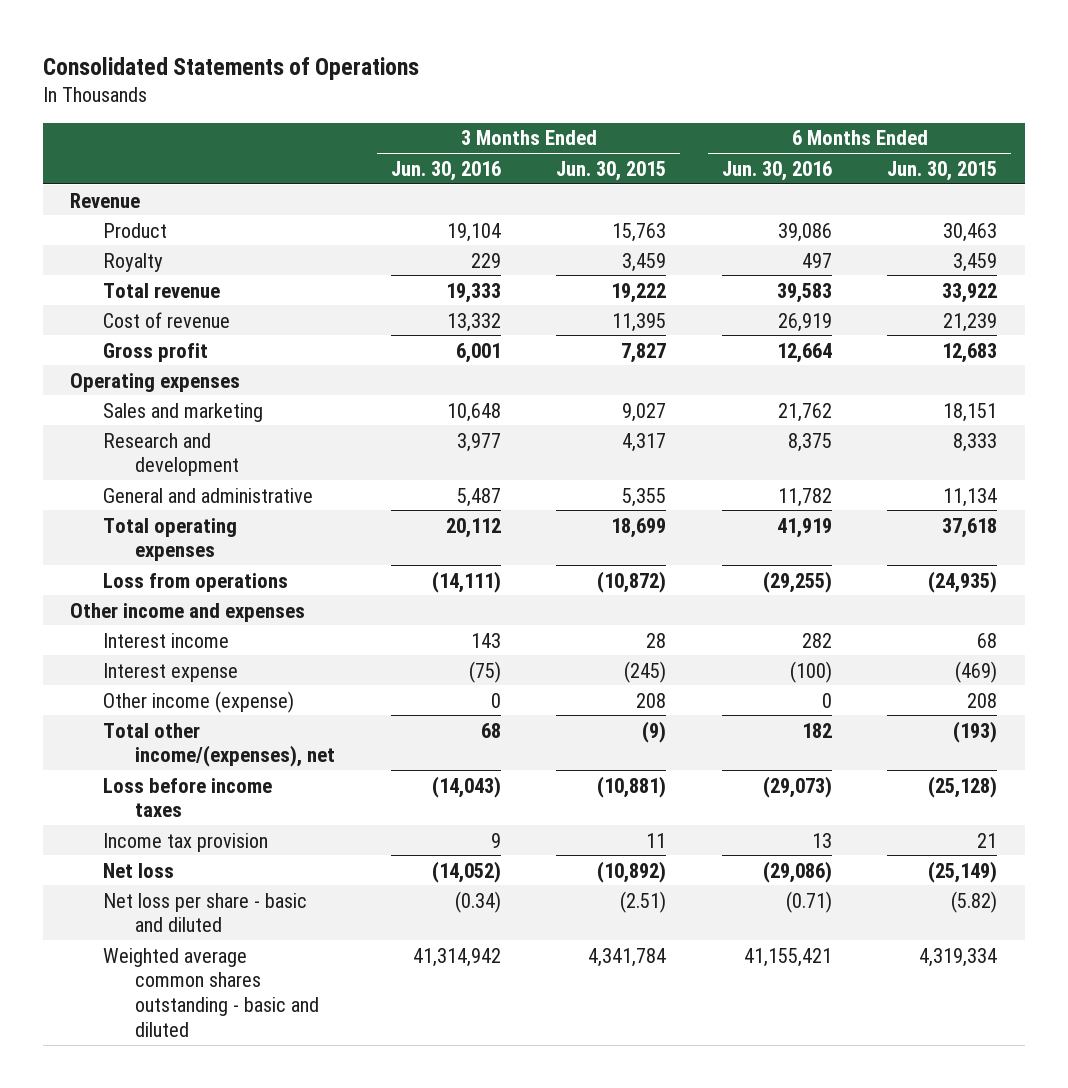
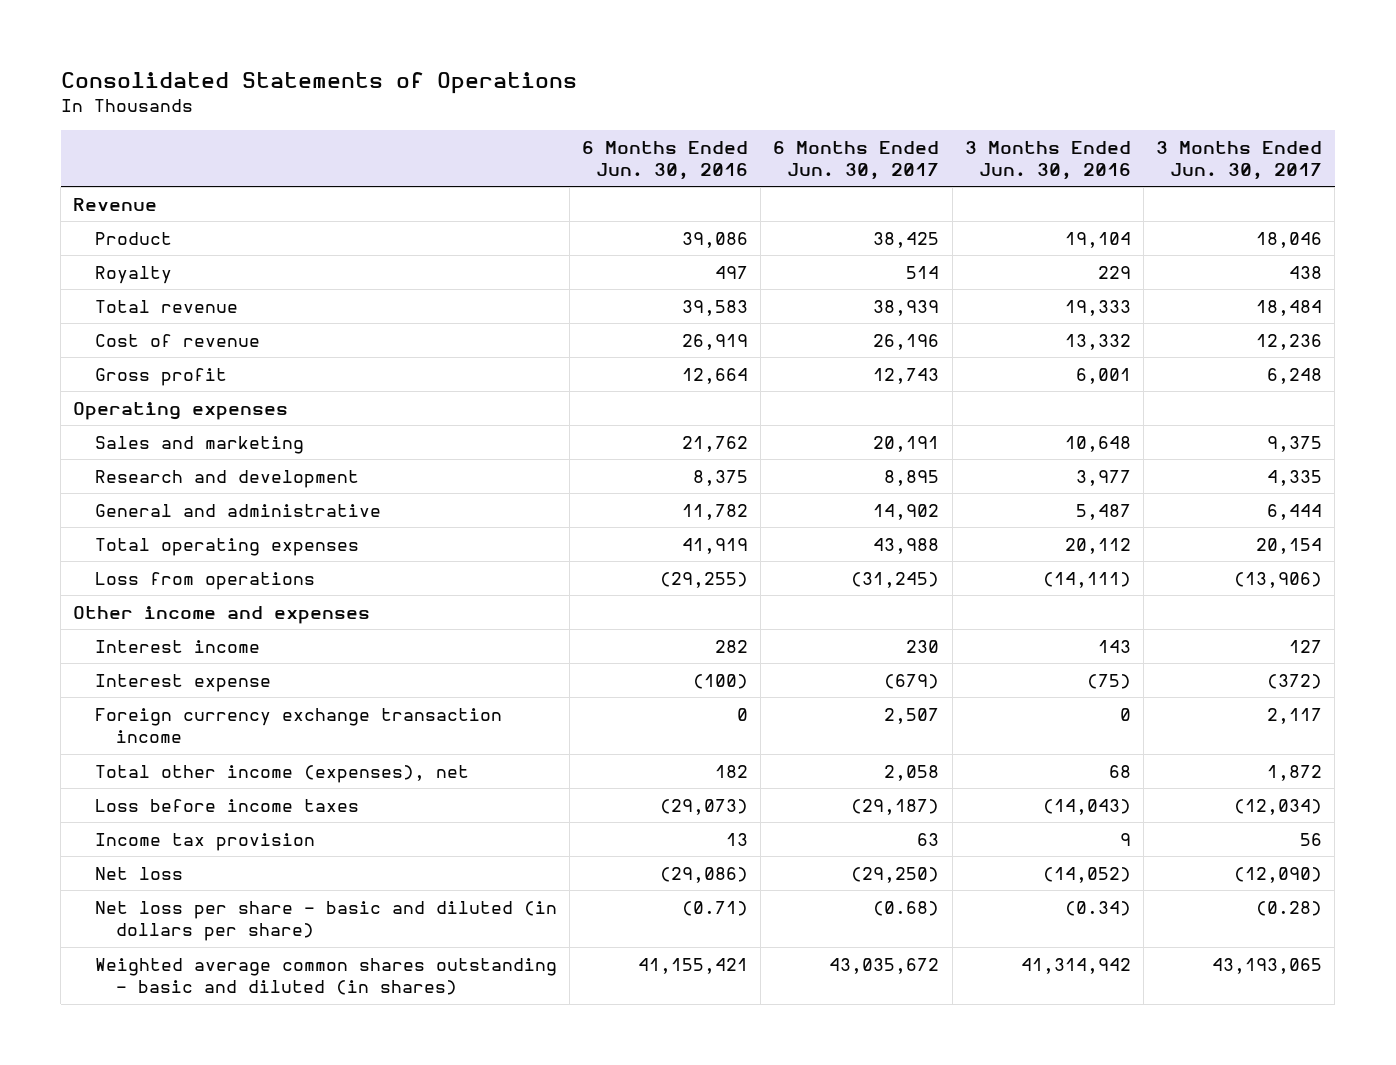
[556,160,667,181] Jun. 30, 2015 -> none
[887,160,998,181] Jun. 30, 2015 -> none
none -> [773,140,940,180] 6 Months Ended Jun. 30, 2017
none -> [1156,140,1323,180] 3 Months Ended Jun. 30, 2017
[102,690,294,713] Other income (expense) -> none
none -> [94,707,502,744] Foreign currency exchange transaction income
[102,722,336,768] Total other income/(expenses), net -> [94,764,469,783] Total other income (expenses), net
[102,892,307,933] Net loss per share - basic and diluted -> [94,900,557,942] Net loss per share - basic and diluted (in dollars per share)
[102,947,320,1037] Weighted average common shares outstanding - basic and diluted -> [94,957,557,996] Weighted average common shares outstanding - basic and diluted (in shares)

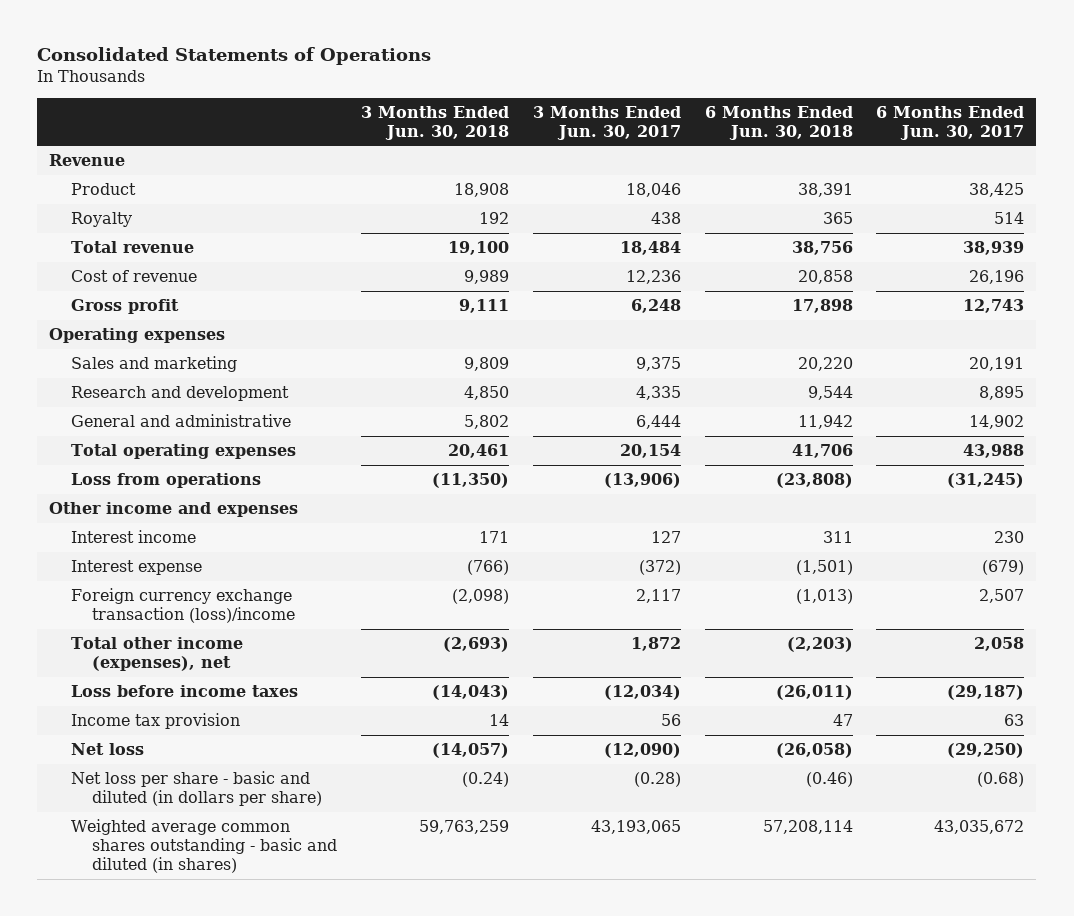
[581,140,748,180] 6 Months Ended Jun. 30, 2016 -> none
[964,140,1131,180] 3 Months Ended Jun. 30, 2016 -> none
none -> [360,105,509,140] 3 Months Ended Jun. 30, 2018
none -> [704,105,853,140] 6 Months Ended Jun. 30, 2018
[94,707,502,744] Foreign currency exchange transaction income -> [70,588,296,624] Foreign currency exchange transaction (loss)/income

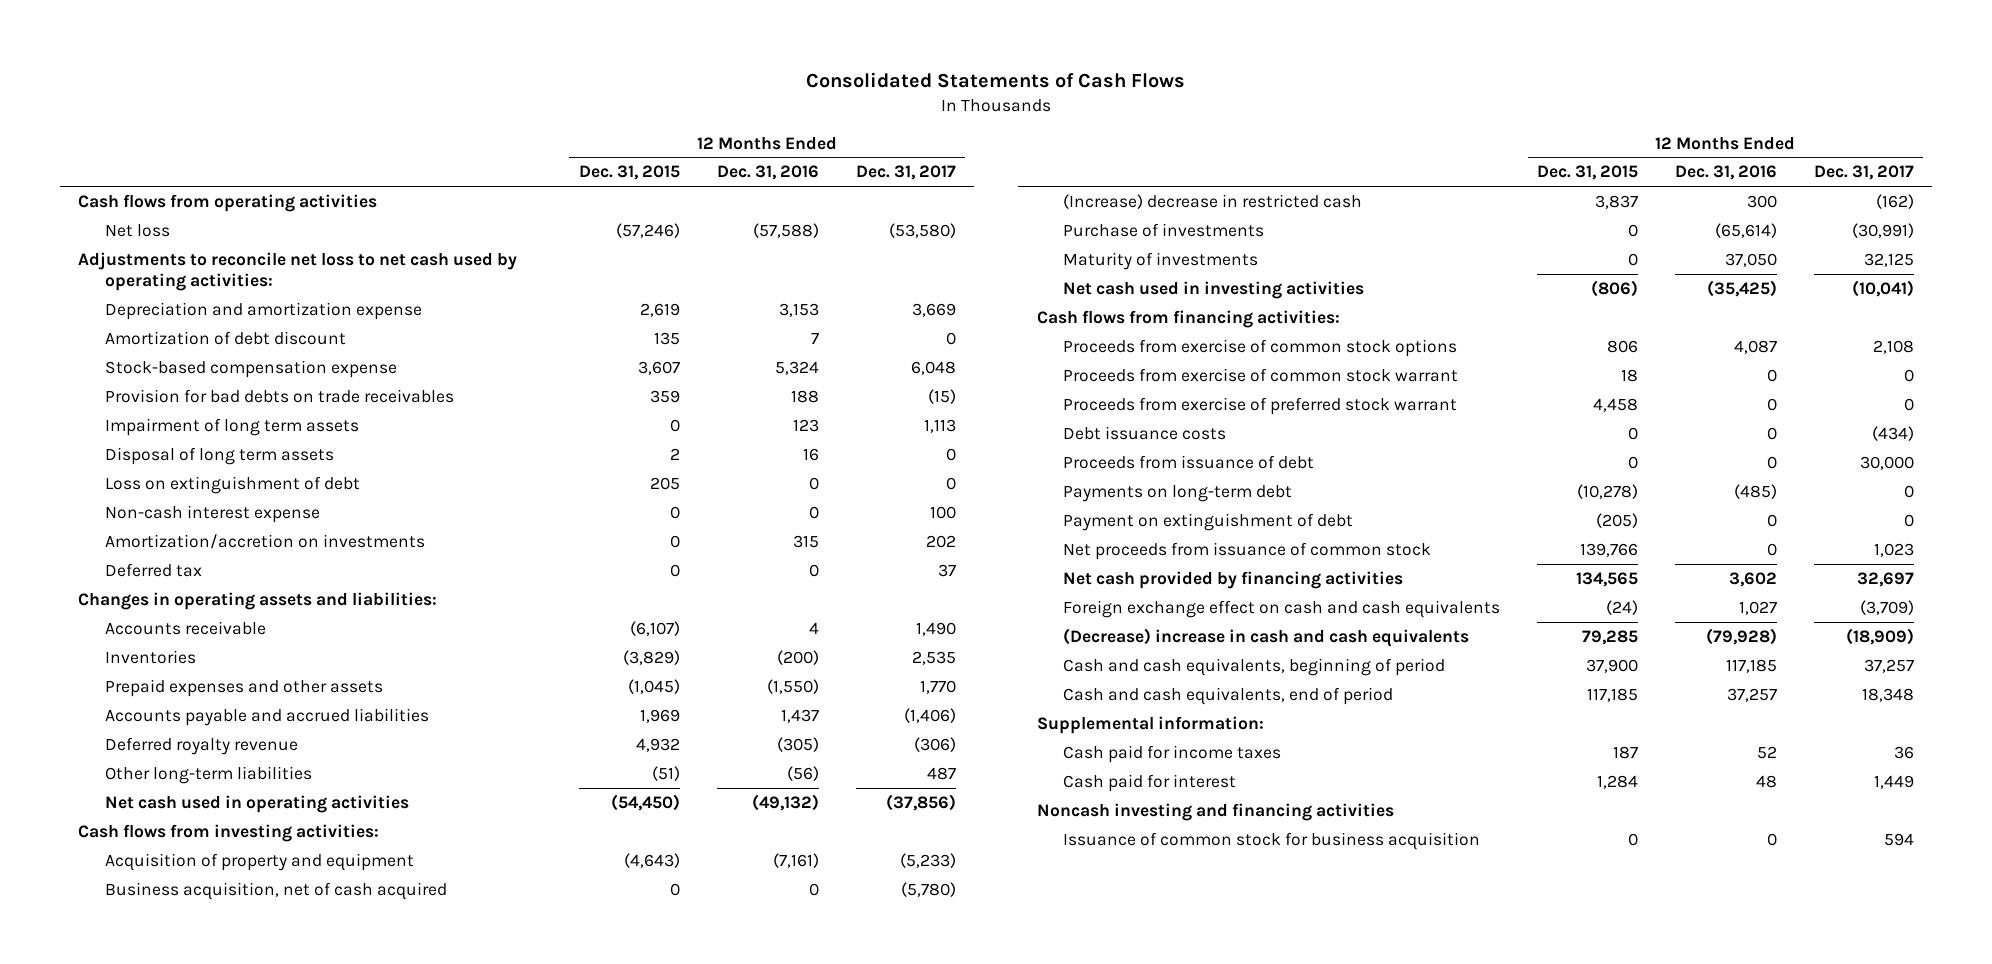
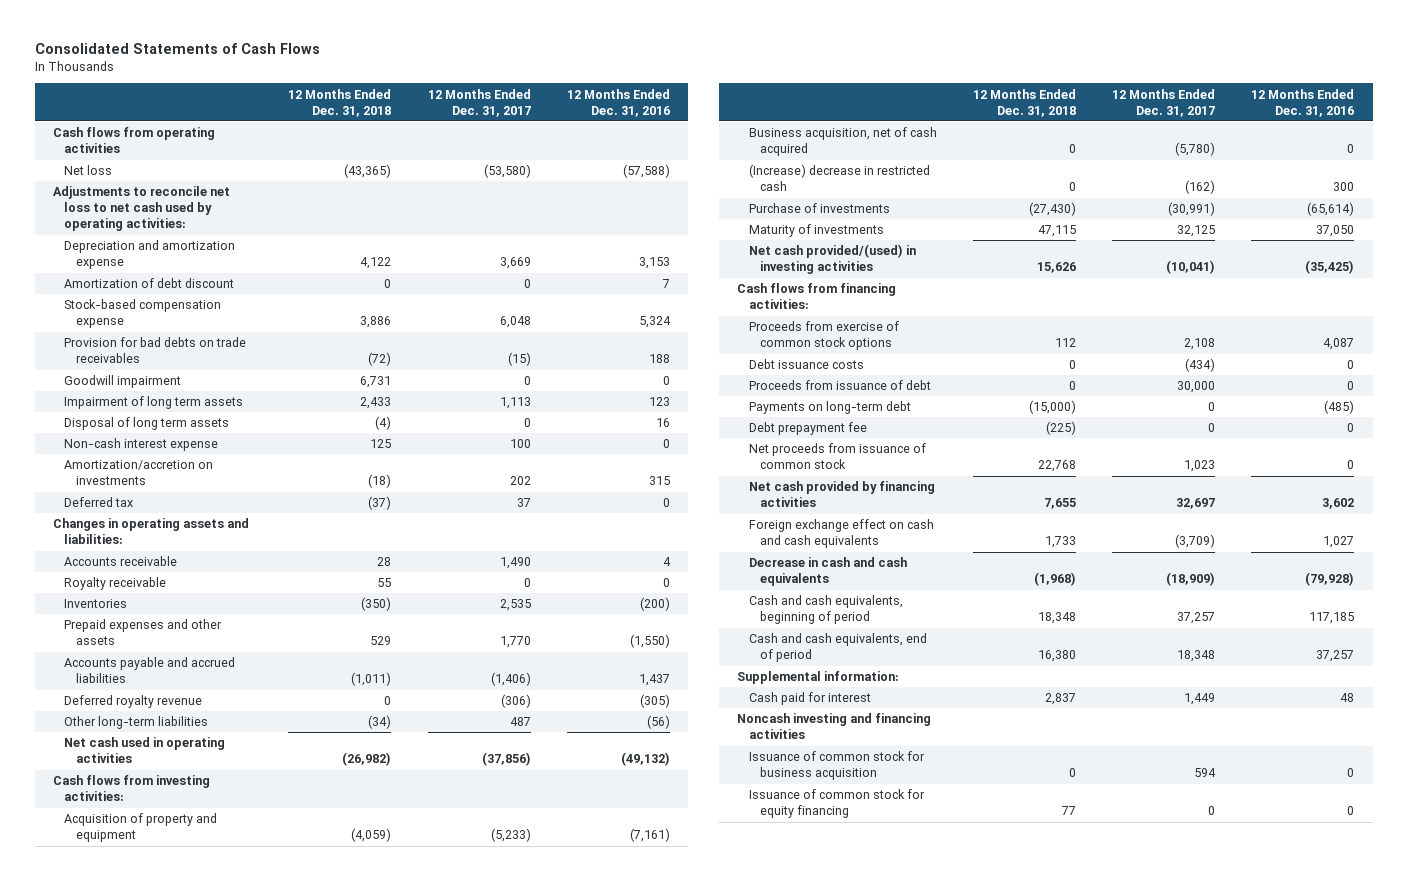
[578,165,680,181] Dec. 31, 2015 -> none
none -> [288,88,392,117] 12 Months Ended Dec. 31, 2018
none -> [64,375,182,389] Goodwill impairment
[104,475,360,494] Loss on extinguishment of debt -> none
none -> [64,577,167,591] Royalty receivable
[1062,280,1364,299] Net cash used in investing activities -> [748,244,916,275] Net cash provided/(used) in investing activities
[1062,367,1458,382] Proceeds from exercise of common stock warrant -> none
[1062,396,1457,415] Proceeds from exercise of preferred stock warrant -> none
[1062,512,1353,531] Payment on extinguishment of debt -> [748,422,867,436] Debt prepayment fee
[1062,627,1469,647] (Decrease) increase in cash and cash equivalents -> [748,557,907,587] Decrease in cash and cash equivalents
[1062,744,1281,763] Cash paid for income taxes -> none
none -> [748,789,925,819] Issuance of common stock for equity financing

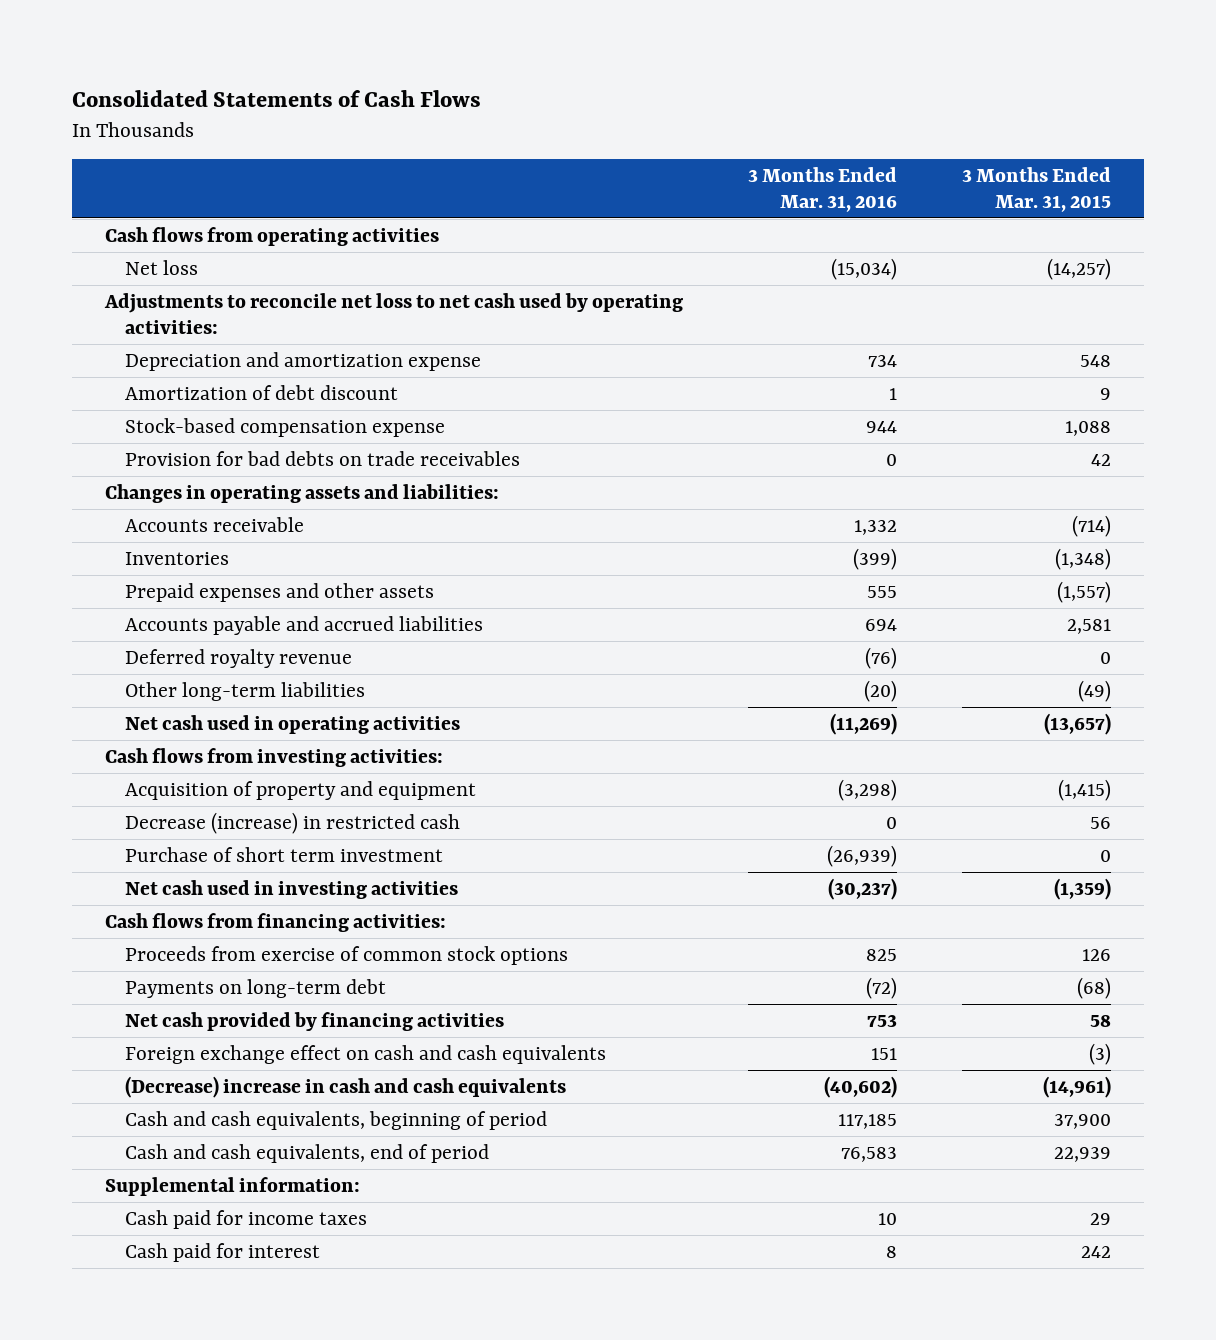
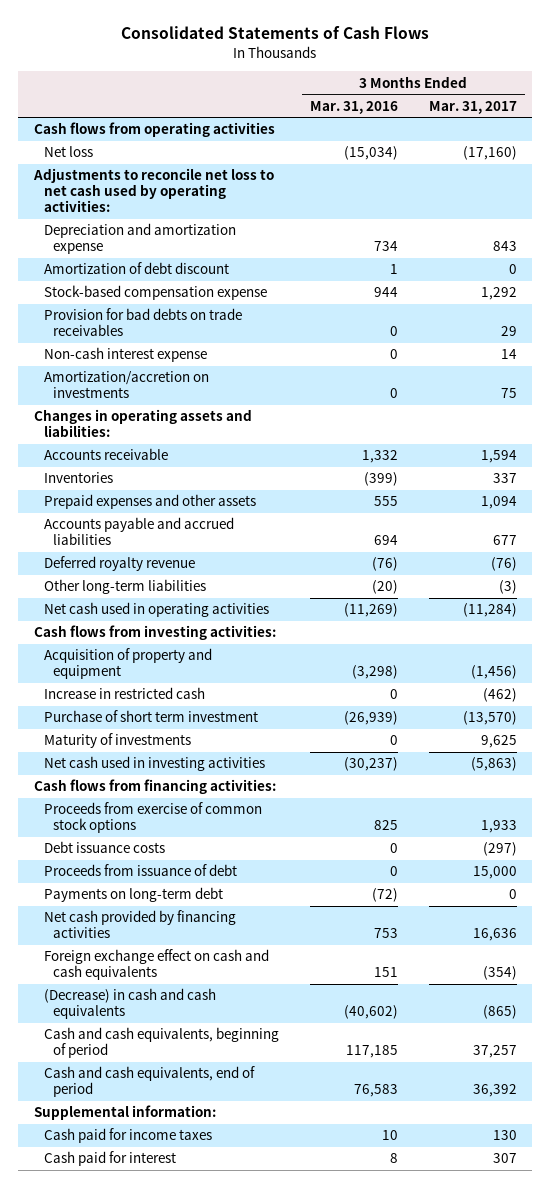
[962,167,1112,212] 3 Months Ended Mar. 31, 2015 -> none
none -> [428,100,517,114] Mar. 31, 2017
none -> [43,347,207,363] Non-cash interest expense
none -> [43,371,209,399] Amortization/accretion on investments
[124,811,460,834] Decrease (increase) in restricted cash -> [43,687,205,700] Increase in restricted cash
none -> [43,733,191,749] Maturity of investments
none -> [43,841,165,854] Debt issuance costs
none -> [43,864,237,877] Proceeds from issuance of debt
[124,1075,566,1098] (Decrease) increase in cash and cash equivalents -> [43,988,216,1020] (Decrease) in cash and cash equivalents

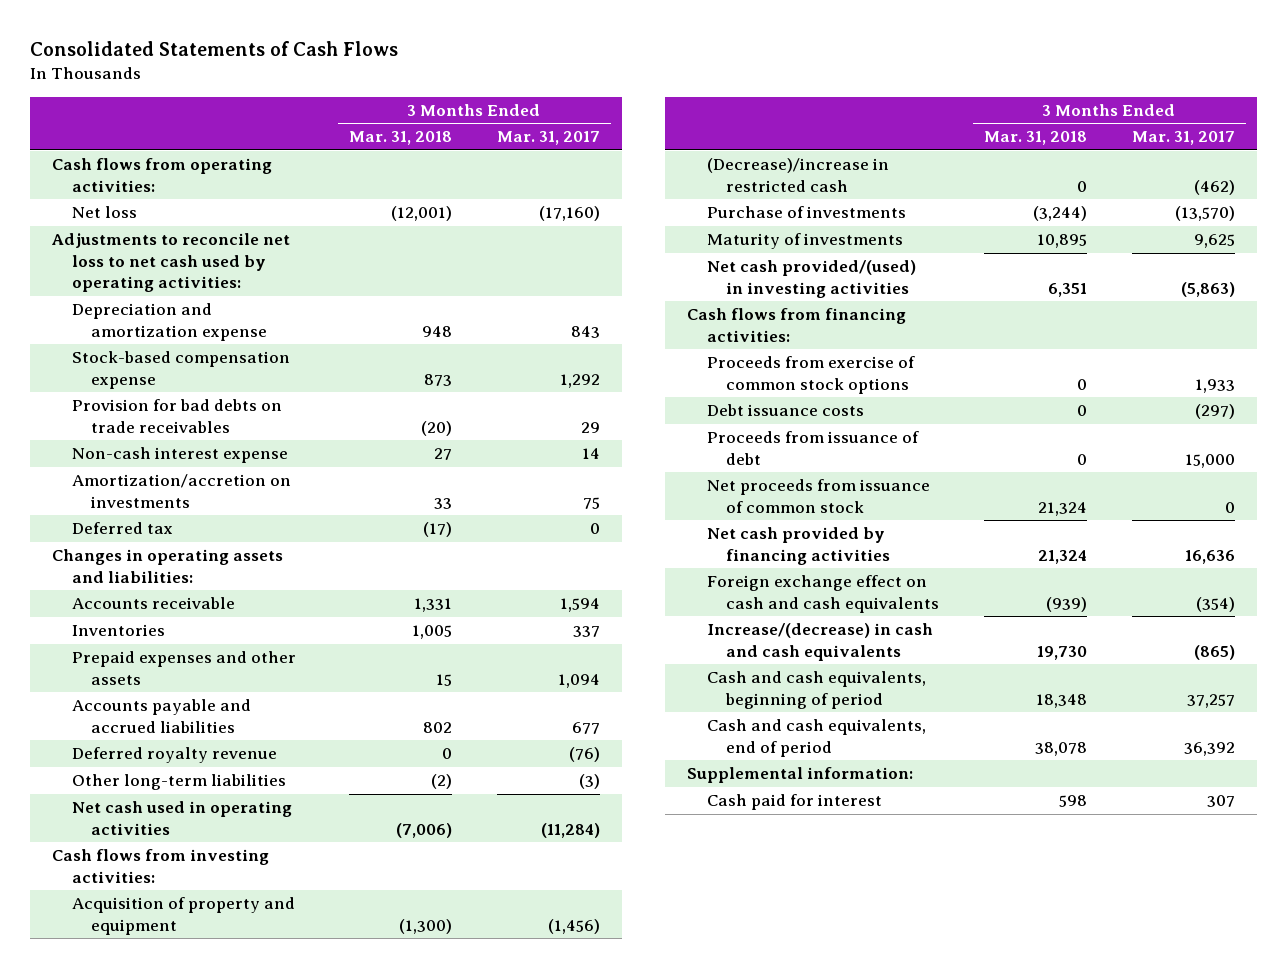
[309,100,398,114] Mar. 31, 2016 -> none
none -> [349,131,453,146] Mar. 31, 2018
[33,122,275,138] Cash flows from operating activities -> [52,158,273,192] Cash flows from operating activities:
[43,262,229,275] Amortization of debt discount -> none
none -> [71,522,173,535] Deferred tax
[43,687,205,700] Increase in restricted cash -> [706,158,889,192] (Decrease)/increase in restricted cash
[43,710,258,723] Purchase of short term investment -> [706,206,906,219] Purchase of investments
[43,756,265,772] Net cash used in investing activities -> [706,260,916,298] Net cash provided/(used) in investing activities
[43,887,223,903] Payments on long-term debt -> none
none -> [706,479,930,513] Net proceeds from issuance of common stock
[43,988,216,1020] (Decrease) in cash and cash equivalents -> [706,623,933,661] Increase/(decrease) in cash and cash equivalents
[43,1128,212,1144] Cash paid for income taxes -> none

